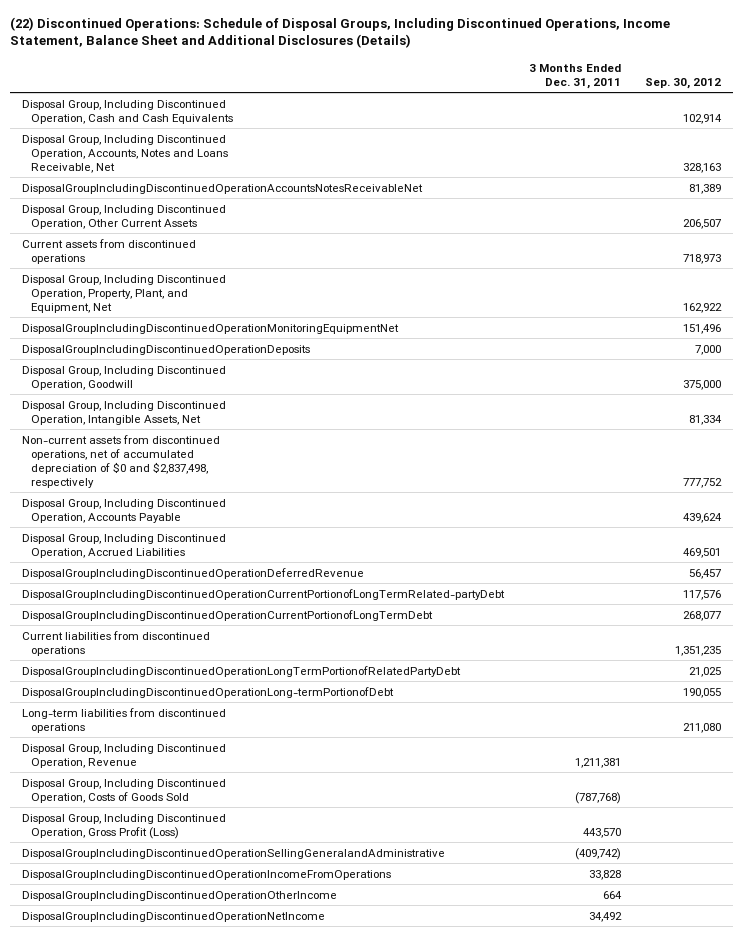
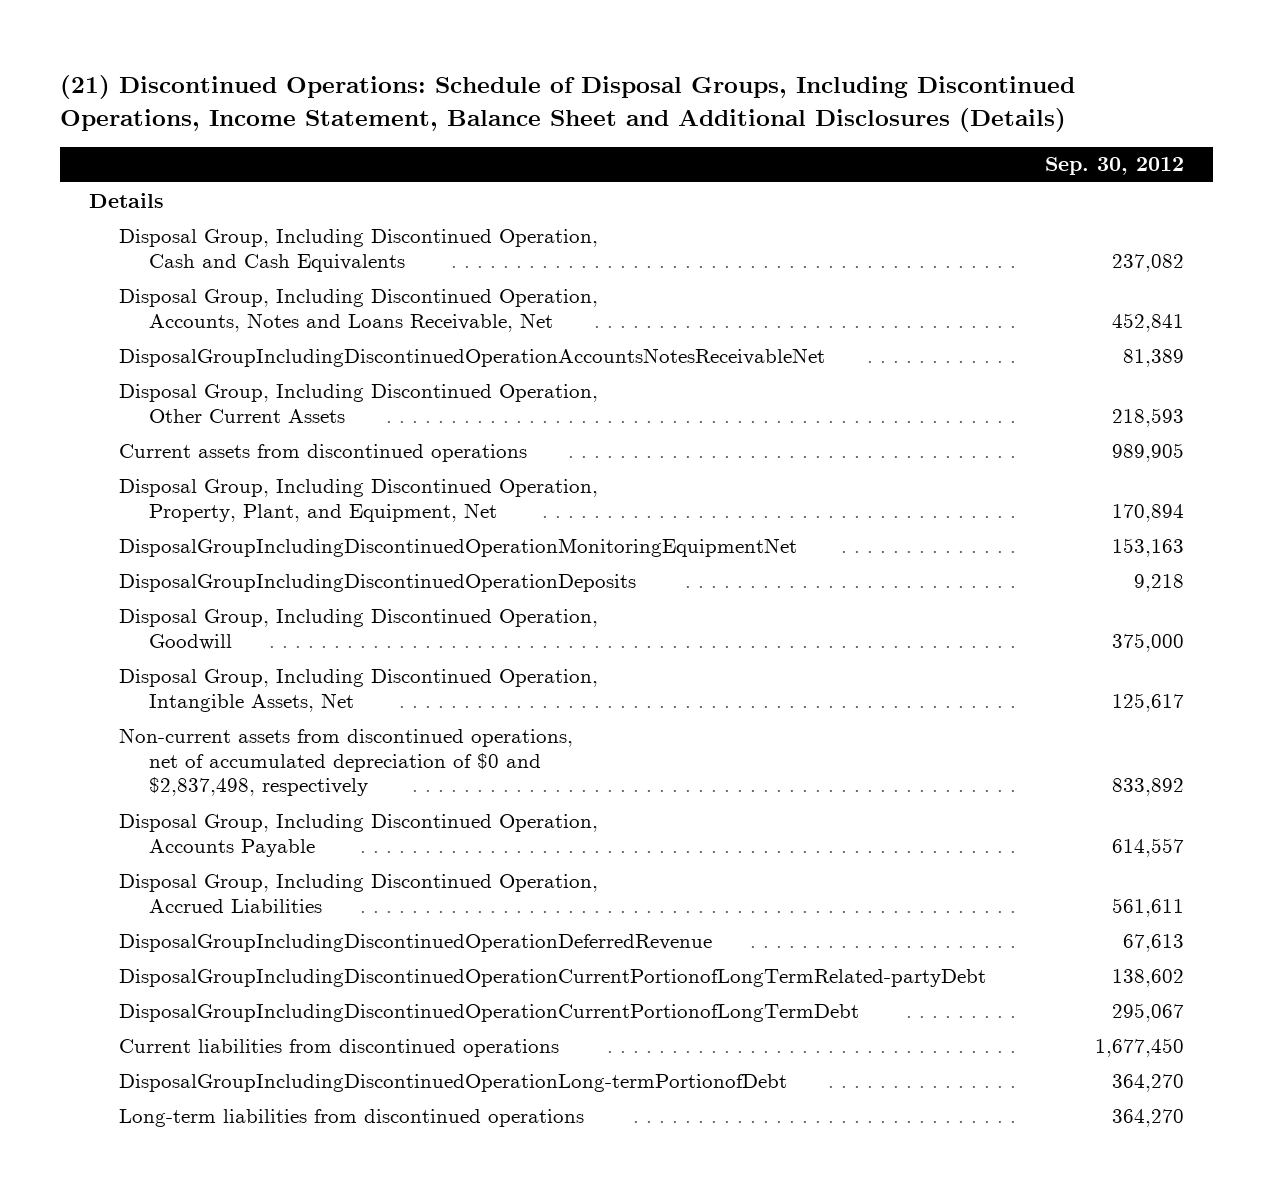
[9,16,670,49] (22) Discontinued Operations: Schedule of Disposal Groups, Including Discontinued Operations, Income Statement, Balance Sheet and Additional Disclosures (Details) -> [60,74,1076,132] (21) Discontinued Operations: Schedule of Disposal Groups, Including Discontinued Operations, Income Statement, Balance Sheet and Additional Disclosures (Details)
[528,63,621,89] 3 Months Ended Dec. 31, 2011 -> none
none -> [89,192,165,208] Details
[683,113,723,124] 102,914 -> [1112,253,1185,272] 237,082
[683,162,722,173] 328,163 -> [1112,312,1185,332] 452,841
[683,218,722,229] 206,507 -> [1112,407,1185,427] 218,593
[683,253,722,264] 718,973 -> [1112,442,1185,462] 989,905
[683,302,723,313] 162,922 -> [1112,503,1185,522] 170,894
[683,323,722,334] 151,496 -> [1112,537,1185,557] 153,163
[695,344,722,355] 7,000 -> [1134,573,1185,592] 9,218
[22,665,462,677] DisposalGroupIncludingDiscontinuedOperationLongTermPortionofRelatedPartyDebt -> none
[22,743,227,768] Disposal Group, Including Discontinued Operation, Revenue -> none
[22,778,227,803] Disposal Group, Including Discontinued Operation, Costs of Goods Sold -> none
[22,813,227,839] Disposal Group, Including Discontinued Operation, Gross Profit (Loss) -> none
[22,848,446,859] DisposalGroupIncludingDiscontinuedOperationSellingGeneralandAdministrative -> none
[22,869,392,880] DisposalGroupIncludingDiscontinuedOperationIncomeFromOperations -> none
[22,890,338,901] DisposalGroupIncludingDiscontinuedOperationOtherIncome -> none
[22,911,326,922] DisposalGroupIncludingDiscontinuedOperationNetIncome -> none
[689,414,723,425] 81,334 -> [1112,692,1185,712] 125,617
[683,477,723,488] 777,752 -> [1112,778,1185,797] 833,892
[683,512,723,523] 439,624 -> [1112,837,1185,857] 614,557
[683,547,722,558] 469,501 -> [1112,897,1185,917] 561,611
[689,568,722,579] 56,457 -> [1123,933,1185,952] 67,613
[683,589,722,600] 117,576 -> [1112,968,1185,987] 138,602
[683,610,722,621] 268,077 -> [1112,1002,1185,1022] 295,067
[675,645,722,656] 1,351,235 -> [1095,1037,1185,1057] 1,677,450
[683,687,722,698] 190,055 -> [1112,1073,1185,1092] 364,270
[683,722,722,733] 211,080 -> [1112,1108,1185,1127] 364,270

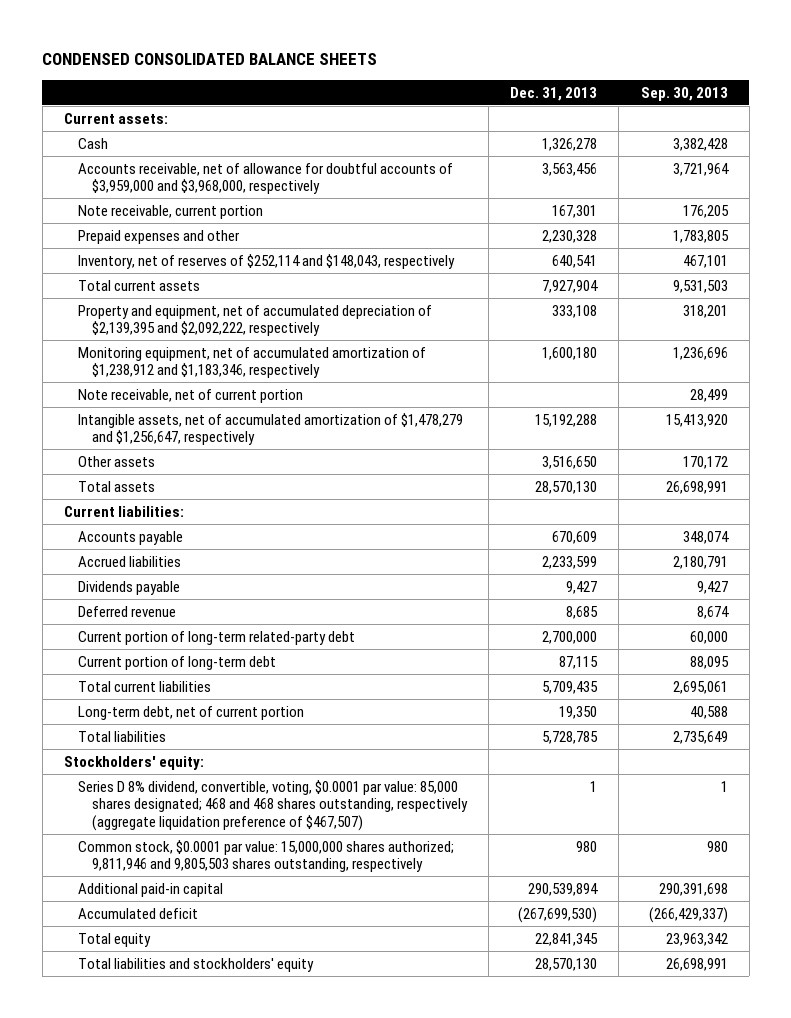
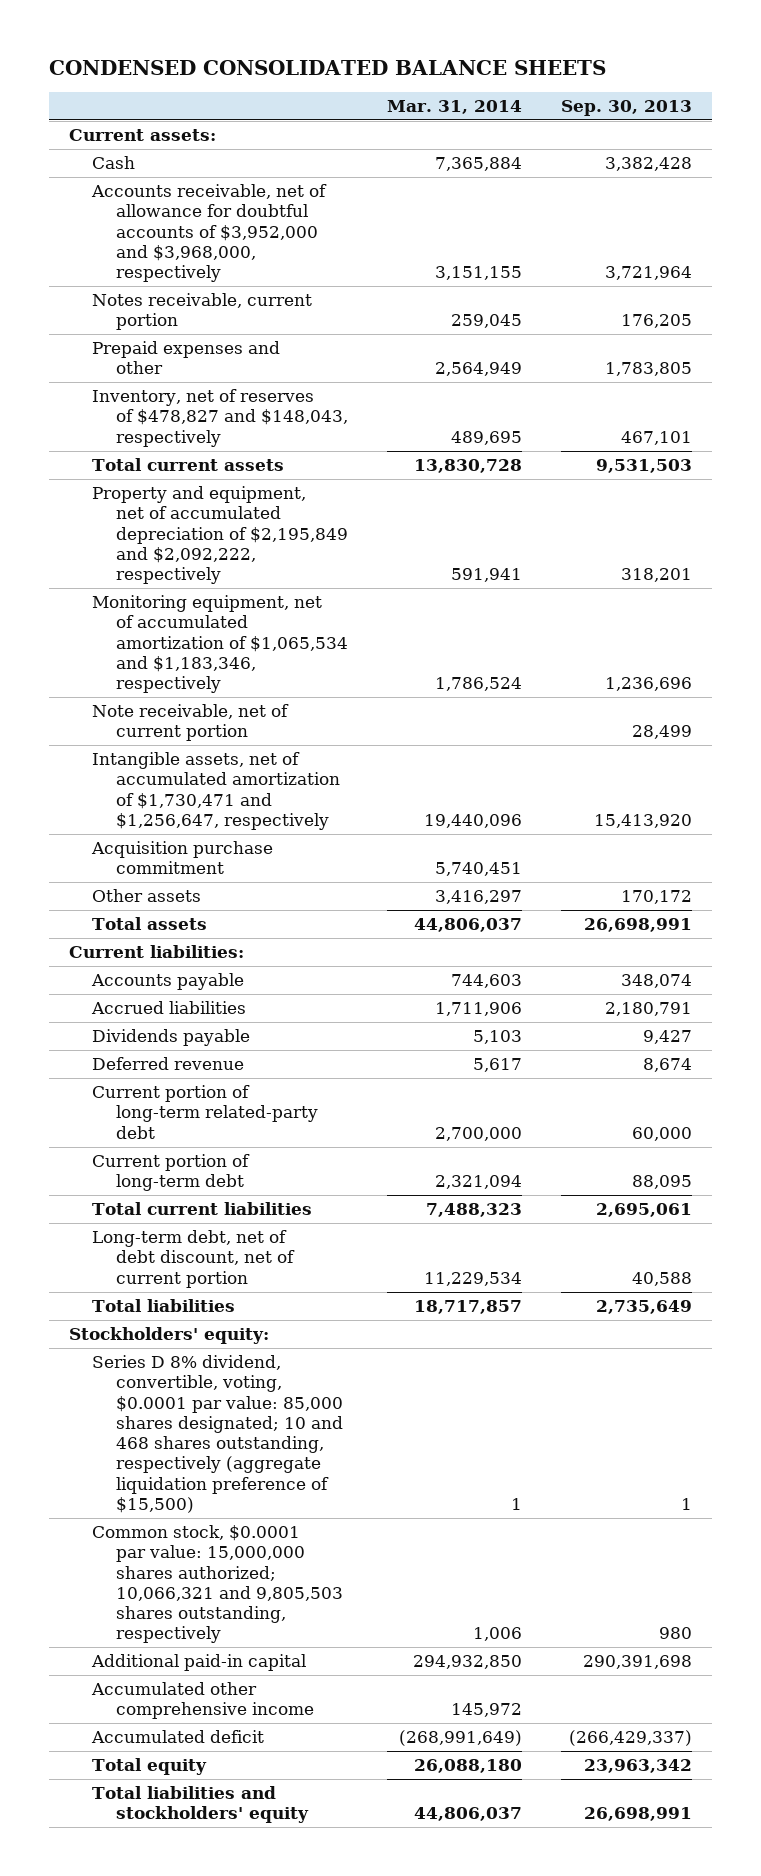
[510,86,598,101] Dec. 31, 2013 -> none
none -> [386,100,522,115] Mar. 31, 2014
[77,162,453,195] Accounts receivable, net of allowance for doubtful accounts of $3,959,000 and $3,968,000, respectively -> [91,184,328,283] Accounts receivable, net of allowance for doubtful accounts of $3,952,000 and $3,968,000, respectively
[77,204,263,219] Note receivable, current portion -> [92,293,313,331] Notes receivable, current portion
[77,253,455,269] Inventory, net of reserves of $252,114 and $148,043, respectively -> [92,389,348,447] Inventory, net of reserves of $478,827 and $148,043, respectively
[77,304,432,337] Property and equipment, net of accumulated depreciation of $2,139,395 and $2,092,222, respectively -> [92,486,348,585] Property and equipment, net of accumulated depreciation of $2,195,849 and $2,092,222, respectively
[77,346,426,379] Monitoring equipment, net of accumulated amortization of $1,238,912 and $1,183,346, respectively -> [92,595,348,694] Monitoring equipment, net of accumulated amortization of $1,065,534 and $1,183,346, respectively
[77,412,463,446] Intangible assets, net of accumulated amortization of $1,478,279 and $1,256,647, respectively -> [92,752,340,830] Intangible assets, net of accumulated amortization of $1,730,471 and $1,256,647, respectively
none -> [91,841,274,875] Acquisition purchase commitment
[77,705,304,720] Long-term debt, net of current portion -> [92,1230,295,1288] Long-term debt, net of debt discount, net of current portion
[77,779,468,831] Series D 8% dividend, convertible, voting, $0.0001 par value: 85,000 shares designated; 468 and 468 shares outstanding, respectively (aggregate liquidation preference of $467,507) -> [92,1355,343,1513] Series D 8% dividend, convertible, voting, $0.0001 par value: 85,000 shares designated; 10 and 468 shares outstanding, respectively (aggregate liquidation preference of $15,500)
[77,839,454,873] Common stock, $0.0001 par value: 15,000,000 shares authorized; 9,811,946 and 9,805,503 shares outstanding, respectively -> [92,1525,343,1644] Common stock, $0.0001 par value: 15,000,000 shares authorized; 10,066,321 and 9,805,503 shares outstanding, respectively
none -> [91,1682,314,1720] Accumulated other comprehensive income

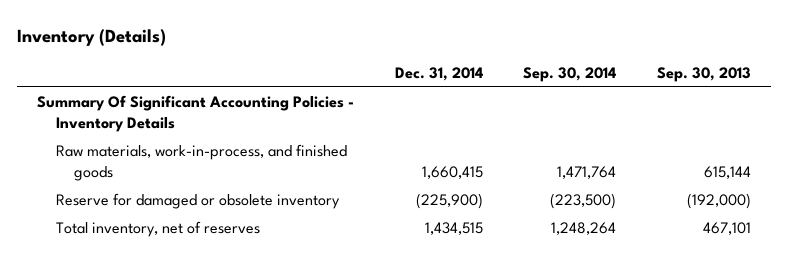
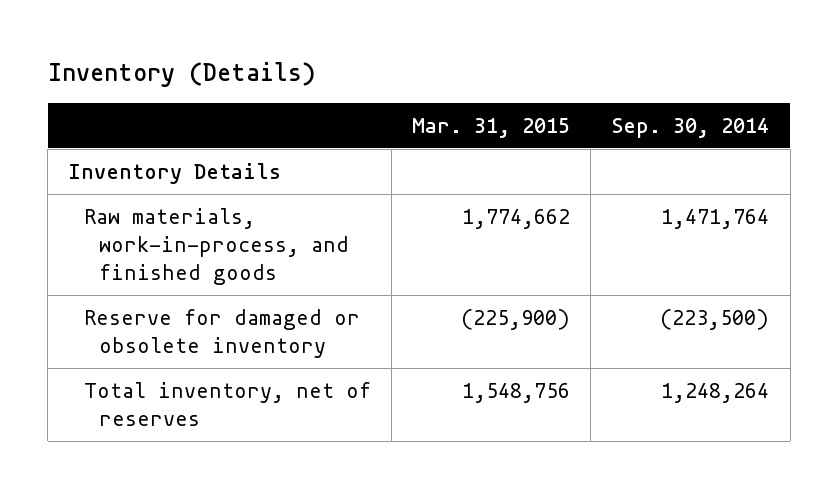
[394,66,483,81] Dec. 31, 2014 -> none
[656,66,751,82] Sep. 30, 2013 -> none
none -> [412,117,571,138] Mar. 31, 2015
[37,95,355,133] Summary Of Significant Accounting Policies - Inventory Details -> [68,163,282,185] Inventory Details

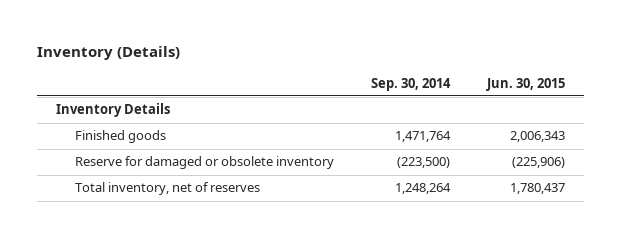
[412,117,571,138] Mar. 31, 2015 -> none
none -> [486,77,566,91] Jun. 30, 2015
[83,208,350,286] Raw materials, work-in-process, and finished goods -> [74,130,166,144] Finished goods

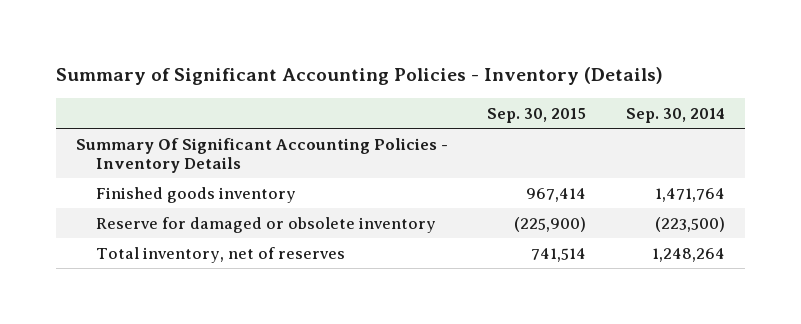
[37,46,181,61] Inventory (Details) -> [56,67,664,86] Summary of Significant Accounting Policies - Inventory (Details)
[486,77,566,91] Jun. 30, 2015 -> none
none -> [487,107,587,123] Sep. 30, 2015
[55,103,170,118] Inventory Details -> [75,137,448,173] Summary Of Significant Accounting Policies - Inventory Details
[74,130,166,144] Finished goods -> [95,186,296,203] Finished goods inventory

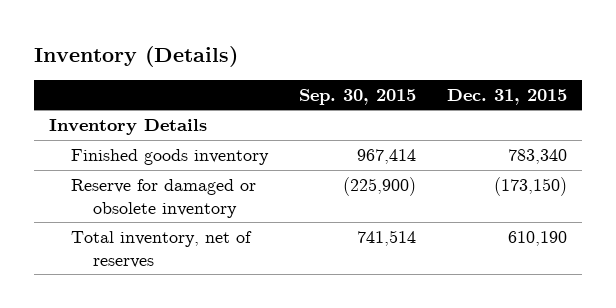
[56,67,664,86] Summary of Significant Accounting Policies - Inventory (Details) -> [33,45,238,67] Inventory (Details)
[625,107,725,123] Sep. 30, 2014 -> none
none -> [446,88,567,105] Dec. 31, 2015
[75,137,448,173] Summary Of Significant Accounting Policies - Inventory Details -> [49,118,208,135] Inventory Details

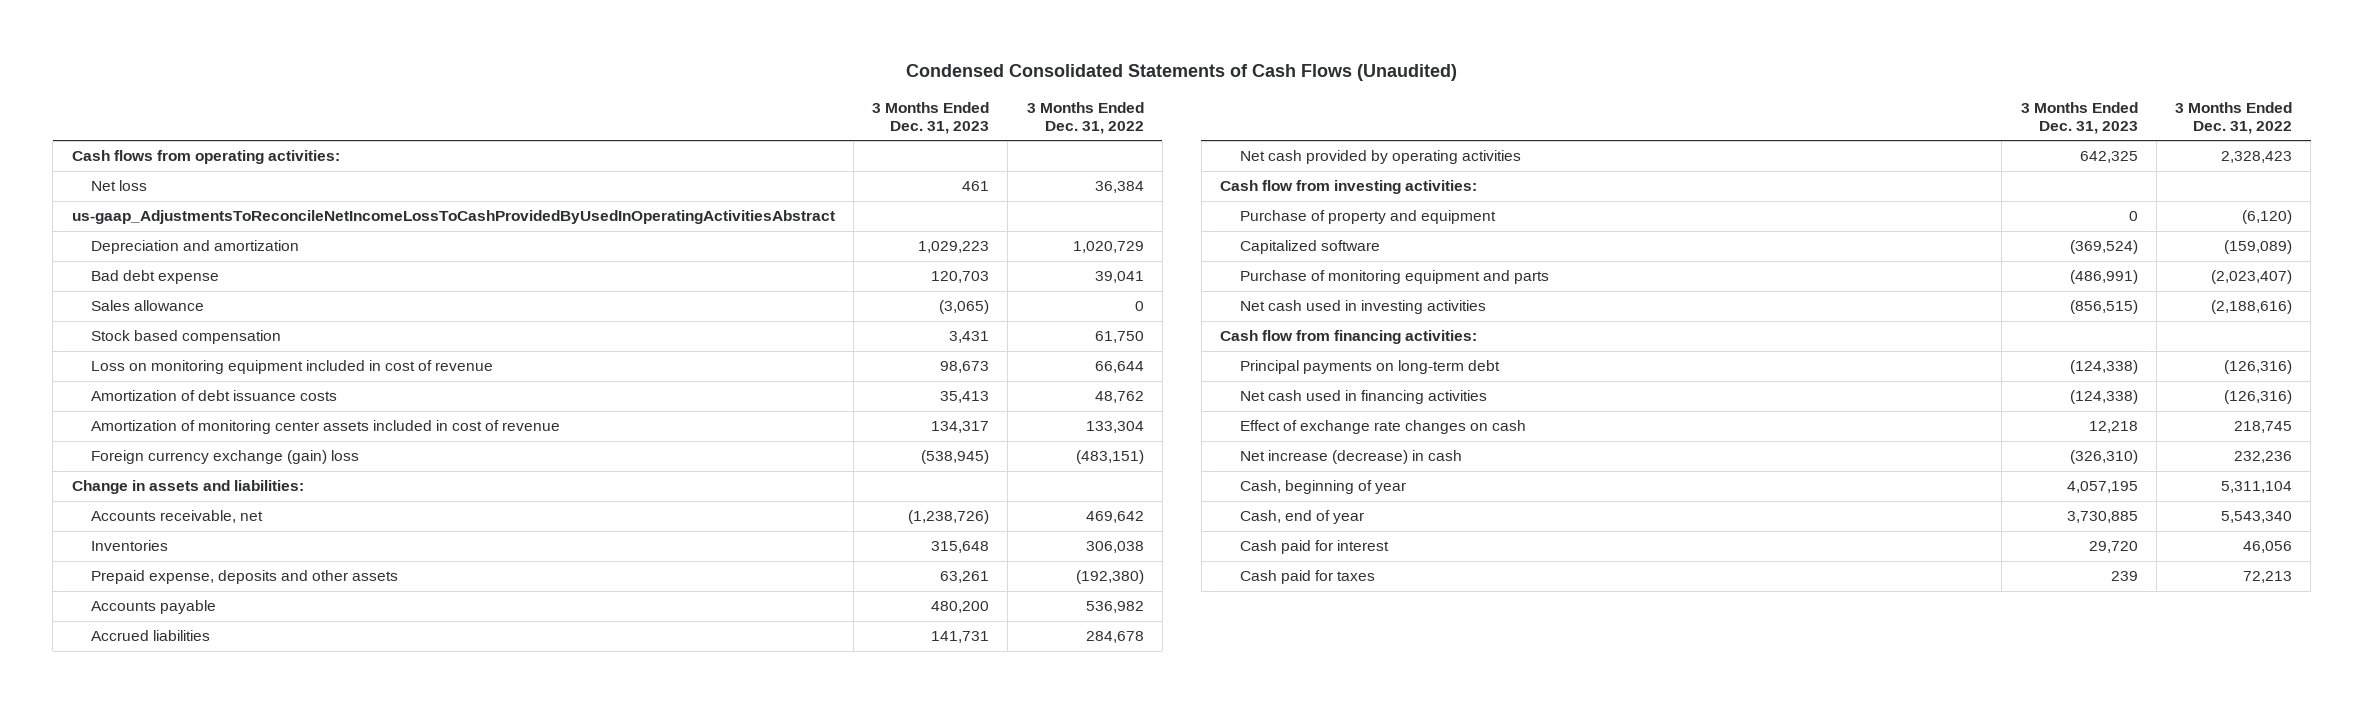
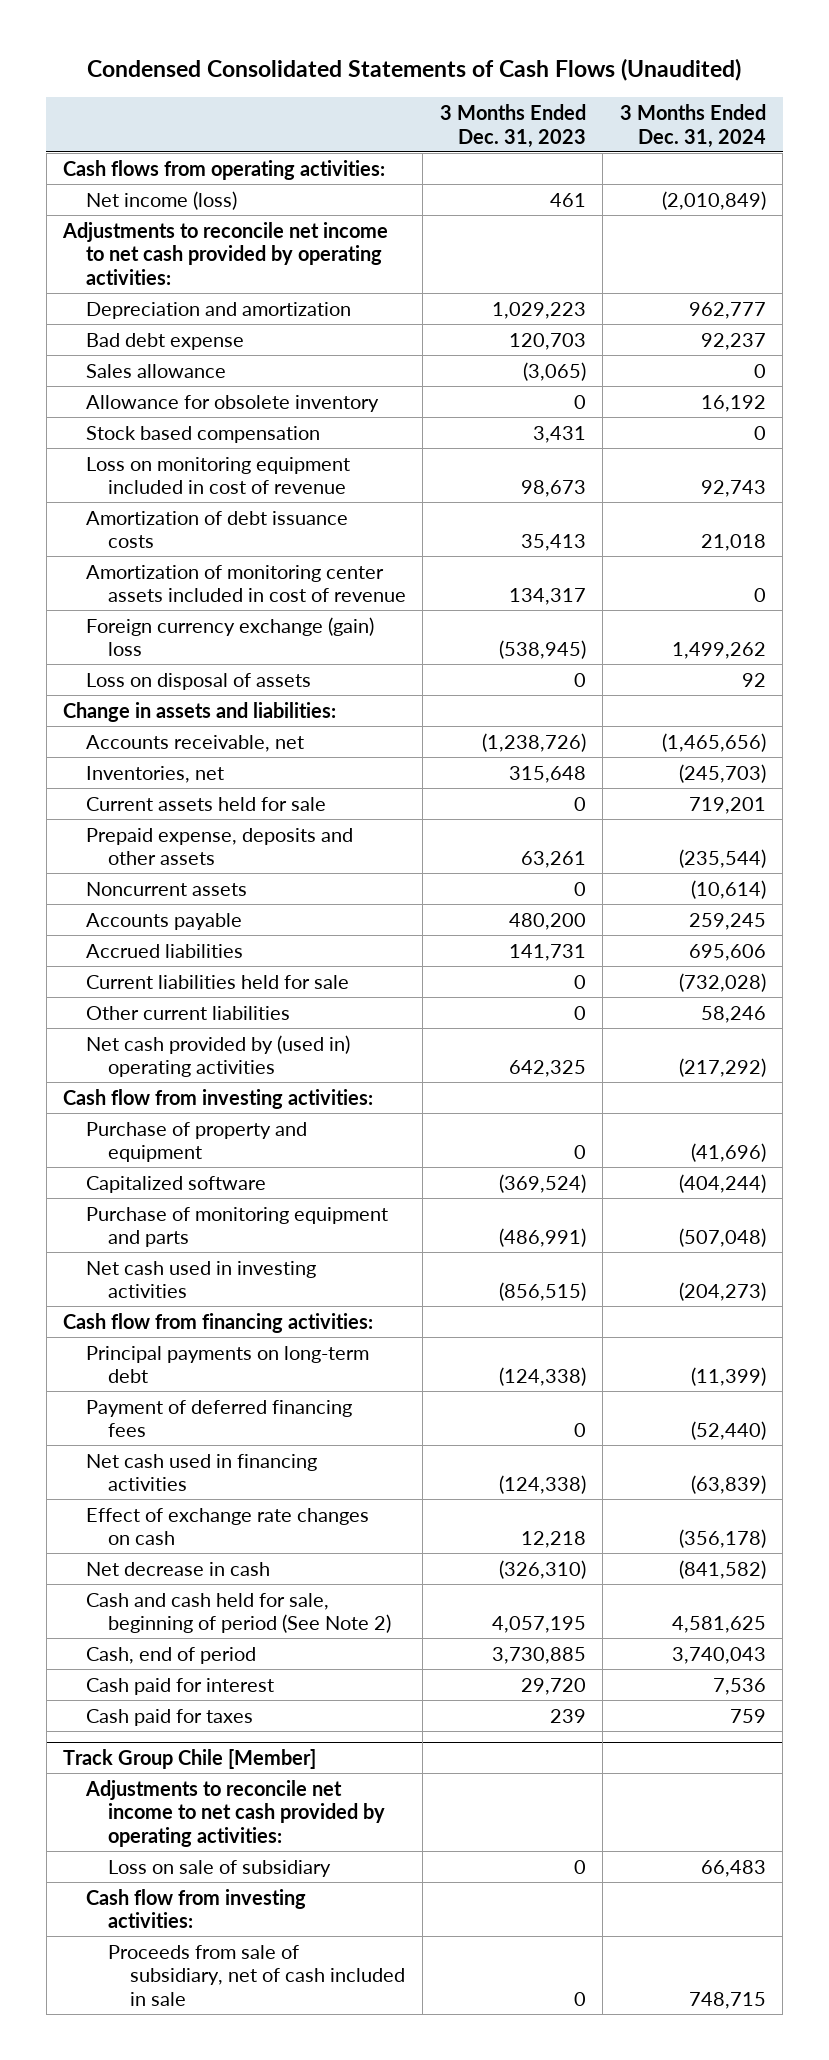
[1026,102,1144,134] 3 Months Ended Dec. 31, 2022 -> none
none -> [619,103,766,148] 3 Months Ended Dec. 31, 2024
[91,180,148,192] Net loss -> [85,190,237,210] Net income (loss)
[71,210,835,225] us-gaap_AdjustmentsToReconcileNetIncomeLossToCashProvidedByUsedInOperatingActivitiesAbstract -> [62,221,389,286] Adjustments to reconcile net income to net cash provided by operating activities:
none -> [85,394,379,412] Allowance for obsolete inventory
none -> [85,672,311,690] Loss on disposal of assets
[91,540,169,552] Inventories -> [85,765,224,783] Inventories, net
none -> [85,796,326,811] Current assets held for sale
none -> [85,881,247,896] Noncurrent assets
none -> [85,974,349,989] Current liabilities held for sale
none -> [85,1005,290,1020] Other current liabilities
[1239,150,1521,165] Net cash provided by operating activities -> [85,1034,350,1078] Net cash provided by (used in) operating activities
none -> [85,1399,352,1438] Payment of deferred financing fees
[1239,450,1462,465] Net increase (decrease) in cash -> [85,1561,270,1576] Net decrease in cash
[1239,480,1406,495] Cash, beginning of year -> [85,1592,391,1634] Cash and cash held for sale, beginning of period (See Note 2)
[1239,510,1364,525] Cash, end of year -> [85,1646,256,1664] Cash, end of period
none -> [63,1749,317,1770] Track Group Chile [Member]
none -> [84,1779,385,1848] Adjustments to reconcile net income to net cash provided by operating activities:
none -> [107,1859,331,1877] Loss on sale of subsidiary
none -> [85,1888,306,1929] Cash flow from investing activities:
none -> [107,1944,406,2007] Proceeds from sale of subsidiary, net of cash included in sale

